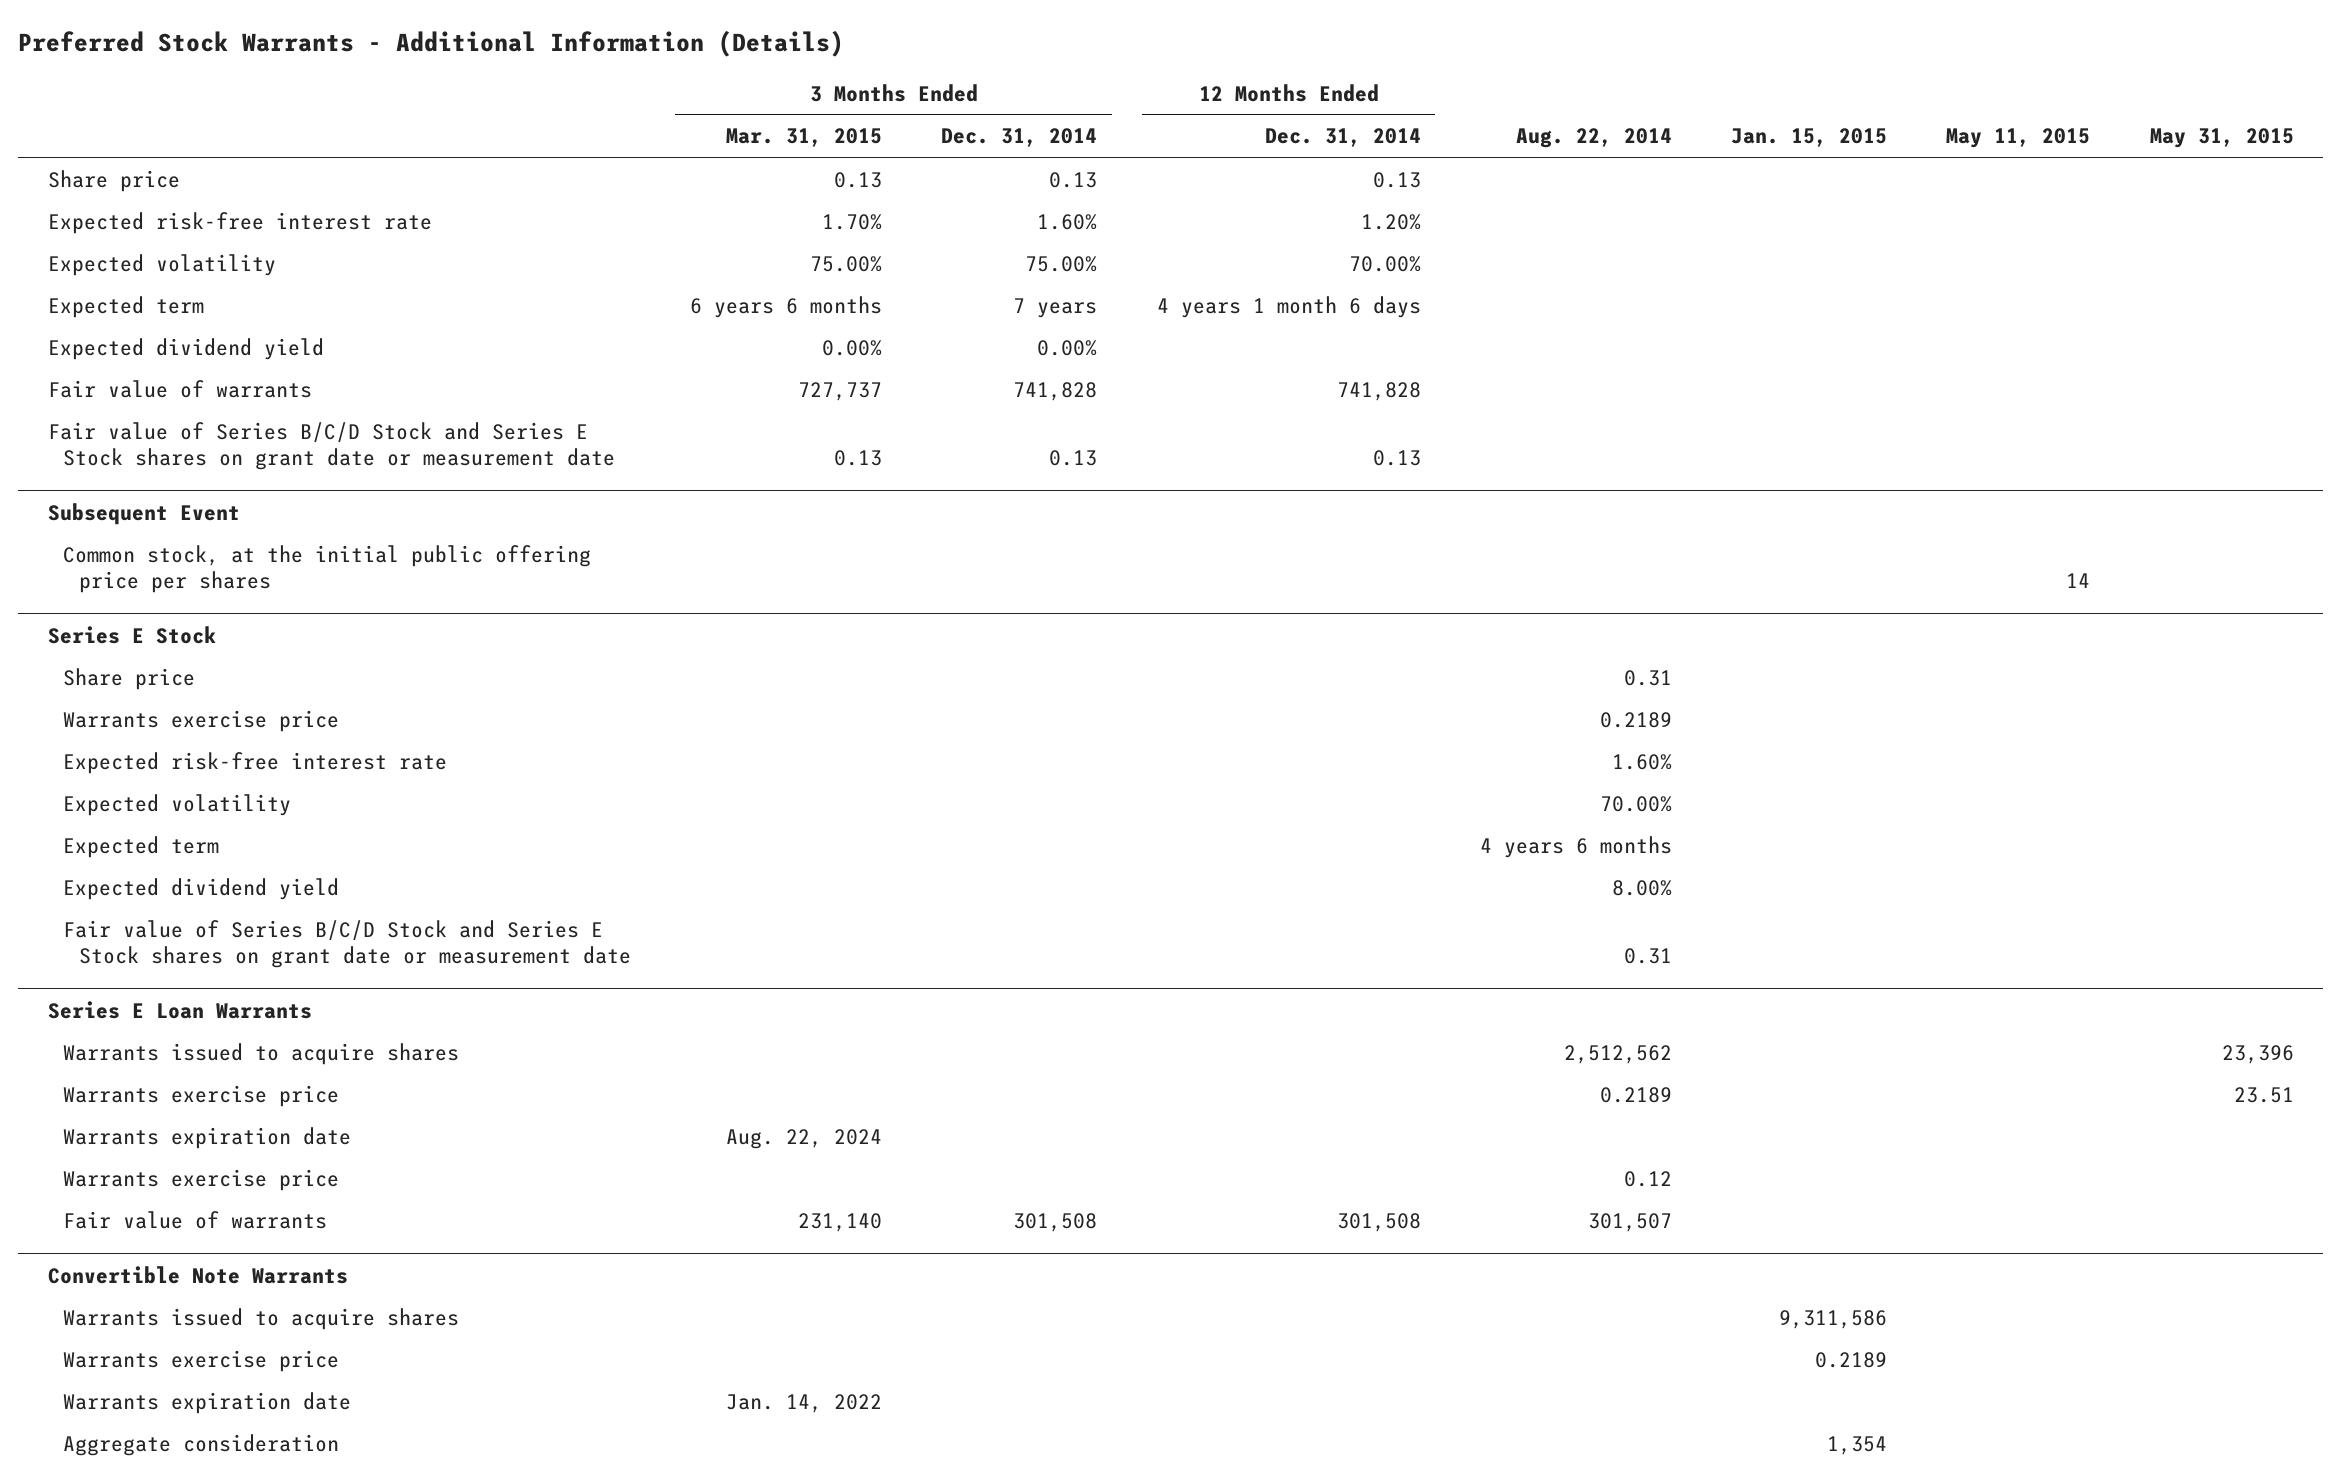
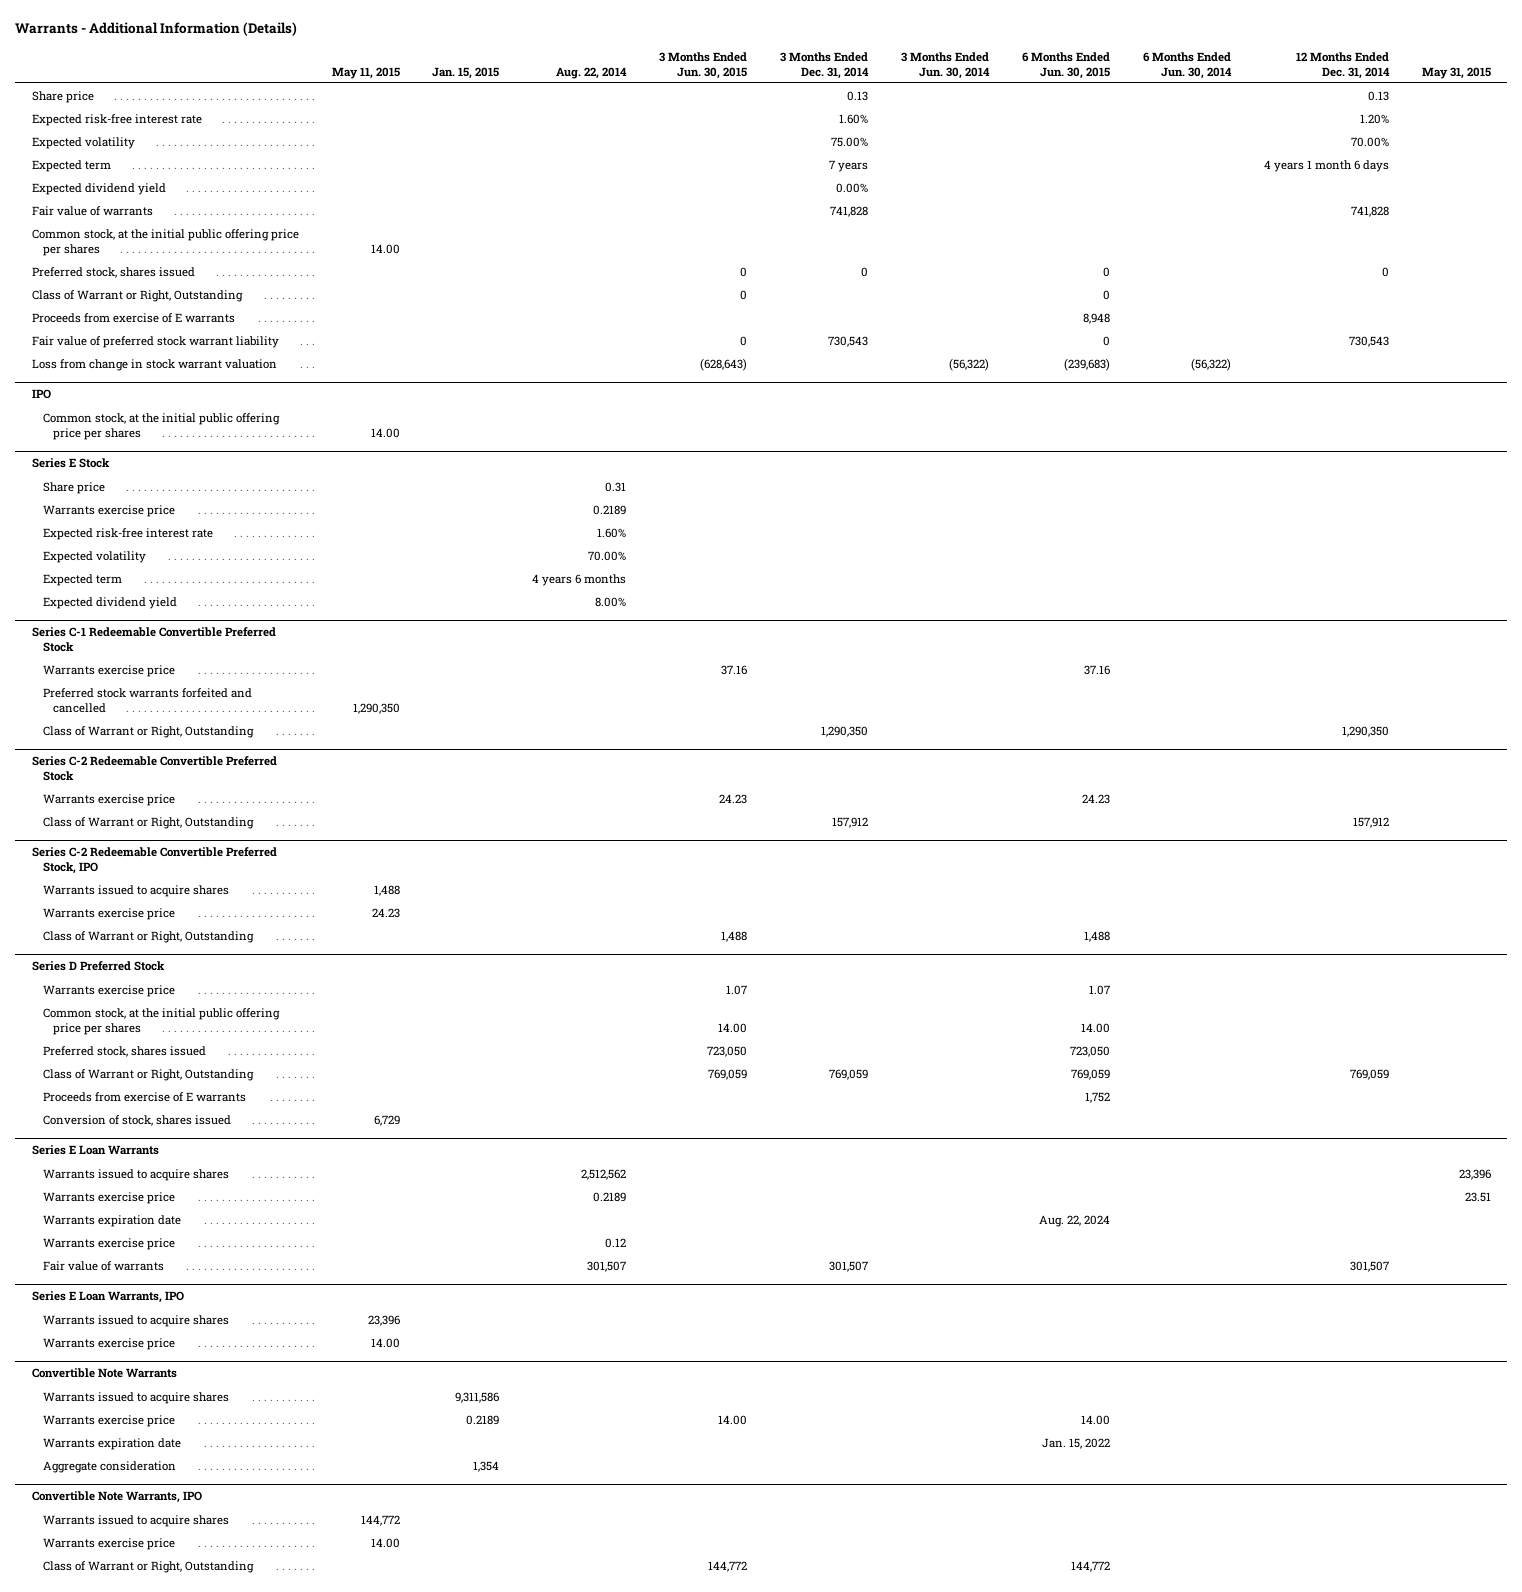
[18,30,845,58] Preferred Stock Warrants - Additional Information (Details) -> [15,22,298,37] Warrants - Additional Information (Details)
[726,128,883,148] Mar. 31, 2015 -> none
none -> [659,51,748,79] 3 Months Ended Jun. 30, 2015
none -> [901,51,991,79] 3 Months Ended Jun. 30, 2014
none -> [1022,51,1111,79] 6 Months Ended Jun. 30, 2015
none -> [1142,51,1232,79] 6 Months Ended Jun. 30, 2014
[47,421,616,470] Fair value of Series B/C/D Stock and Series E Stock shares on grant date or measurement date -> none
[47,502,240,525] Subsequent Event -> none
[63,544,592,593] Common stock, at the initial public offering price per shares -> none
none -> [31,228,299,256] Common stock, at the initial public offering price per shares
none -> [31,266,195,278] Preferred stock, shares issued
none -> [31,289,243,302] Class of Warrant or Right, Outstanding
none -> [31,312,235,323] Proceeds from exercise of E warrants
none -> [31,335,279,348] Fair value of preferred stock warrant liability
none -> [31,358,277,371] Loss from change in stock warrant valuation
none -> [31,389,51,400] IPO
none -> [42,412,280,440] Common stock, at the initial public offering price per shares
[63,919,631,968] Fair value of Series B/C/D Stock and Series E Stock shares on grant date or measurement date -> none
none -> [31,627,276,652] Series C-1 Redeemable Convertible Preferred Stock
none -> [42,664,175,677] Warrants exercise price
none -> [42,687,252,713] Preferred stock warrants forfeited and cancelled
none -> [42,725,254,738] Class of Warrant or Right, Outstanding
none -> [31,756,277,781] Series C-2 Redeemable Convertible Preferred Stock
none -> [42,793,175,806] Warrants exercise price
none -> [42,816,254,829] Class of Warrant or Right, Outstanding
none -> [31,847,277,874] Series C-2 Redeemable Convertible Preferred Stock, IPO
none -> [42,884,229,897] Warrants issued to acquire shares
none -> [42,907,175,920] Warrants exercise price
none -> [42,930,254,943] Class of Warrant or Right, Outstanding
none -> [31,961,165,972] Series D Preferred Stock
none -> [42,984,175,997] Warrants exercise price
none -> [42,1007,280,1035] Common stock, at the initial public offering price per shares
none -> [42,1045,206,1057] Preferred stock, shares issued
none -> [42,1068,254,1081] Class of Warrant or Right, Outstanding
none -> [42,1091,246,1102] Proceeds from exercise of E warrants
none -> [42,1114,231,1126] Conversion of stock, shares issued
[1013,1212,1098,1232] 301,508 -> [829,1260,869,1272] 301,507
[1336,1212,1421,1232] 301,508 -> [1349,1260,1389,1272] 301,507
none -> [31,1291,184,1304] Series E Loan Warrants, IPO
none -> [42,1314,229,1327] Warrants issued to acquire shares
none -> [42,1337,175,1350] Warrants exercise price
none -> [31,1491,202,1504] Convertible Note Warrants, IPO
none -> [42,1514,229,1527] Warrants issued to acquire shares
none -> [42,1537,175,1550] Warrants exercise price
none -> [42,1560,254,1573] Class of Warrant or Right, Outstanding

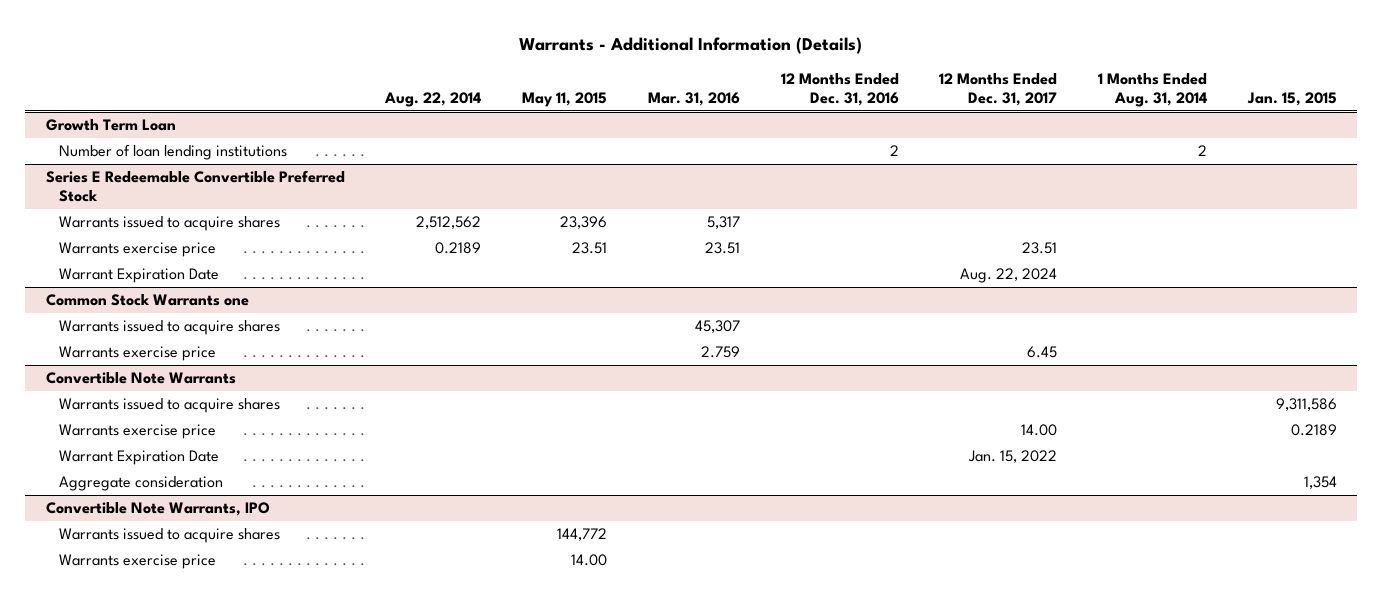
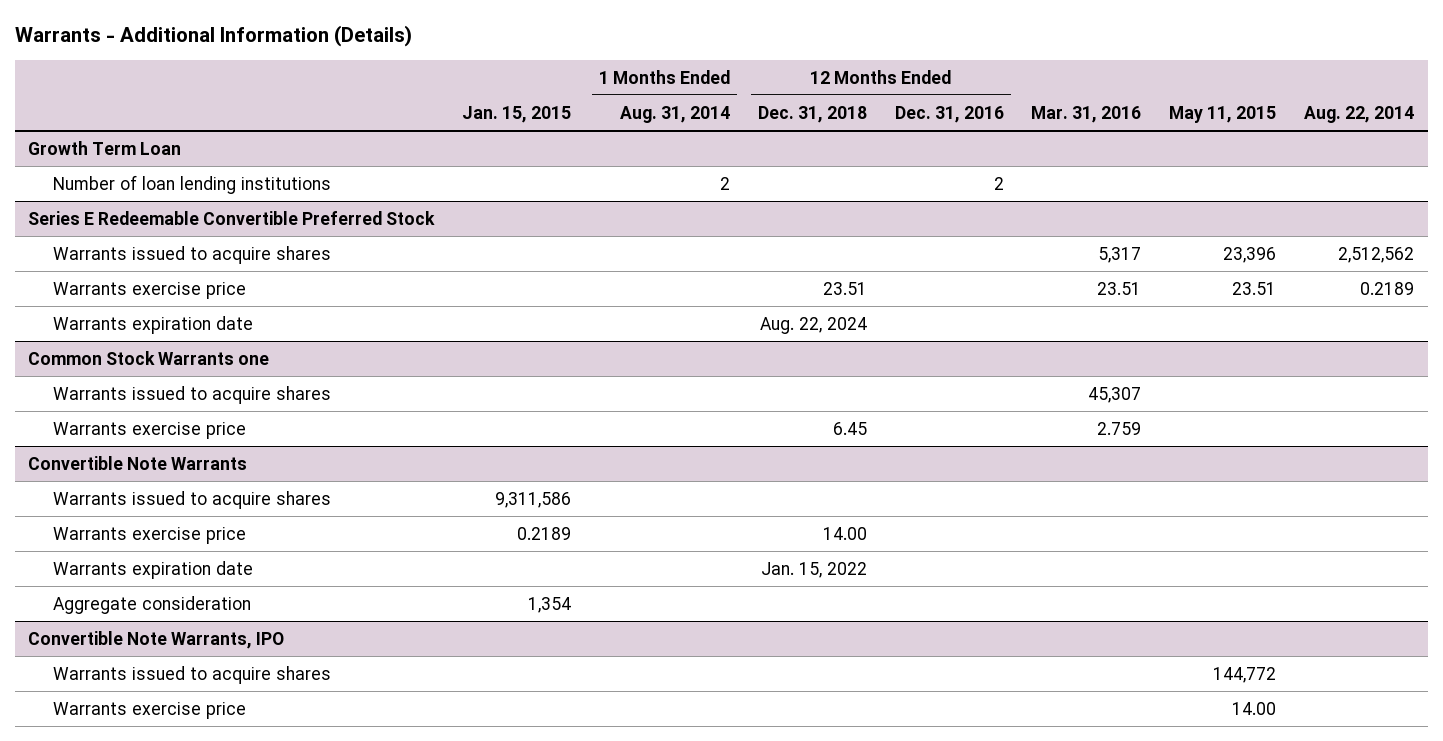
[939,72,1058,106] 12 Months Ended Dec. 31, 2017 -> none
none -> [757,105,867,123] Dec. 31, 2018
[58,268,219,284] Warrant Expiration Date -> [53,315,254,334] Warrants expiration date
[58,450,219,466] Warrant Expiration Date -> [53,560,254,579] Warrants expiration date

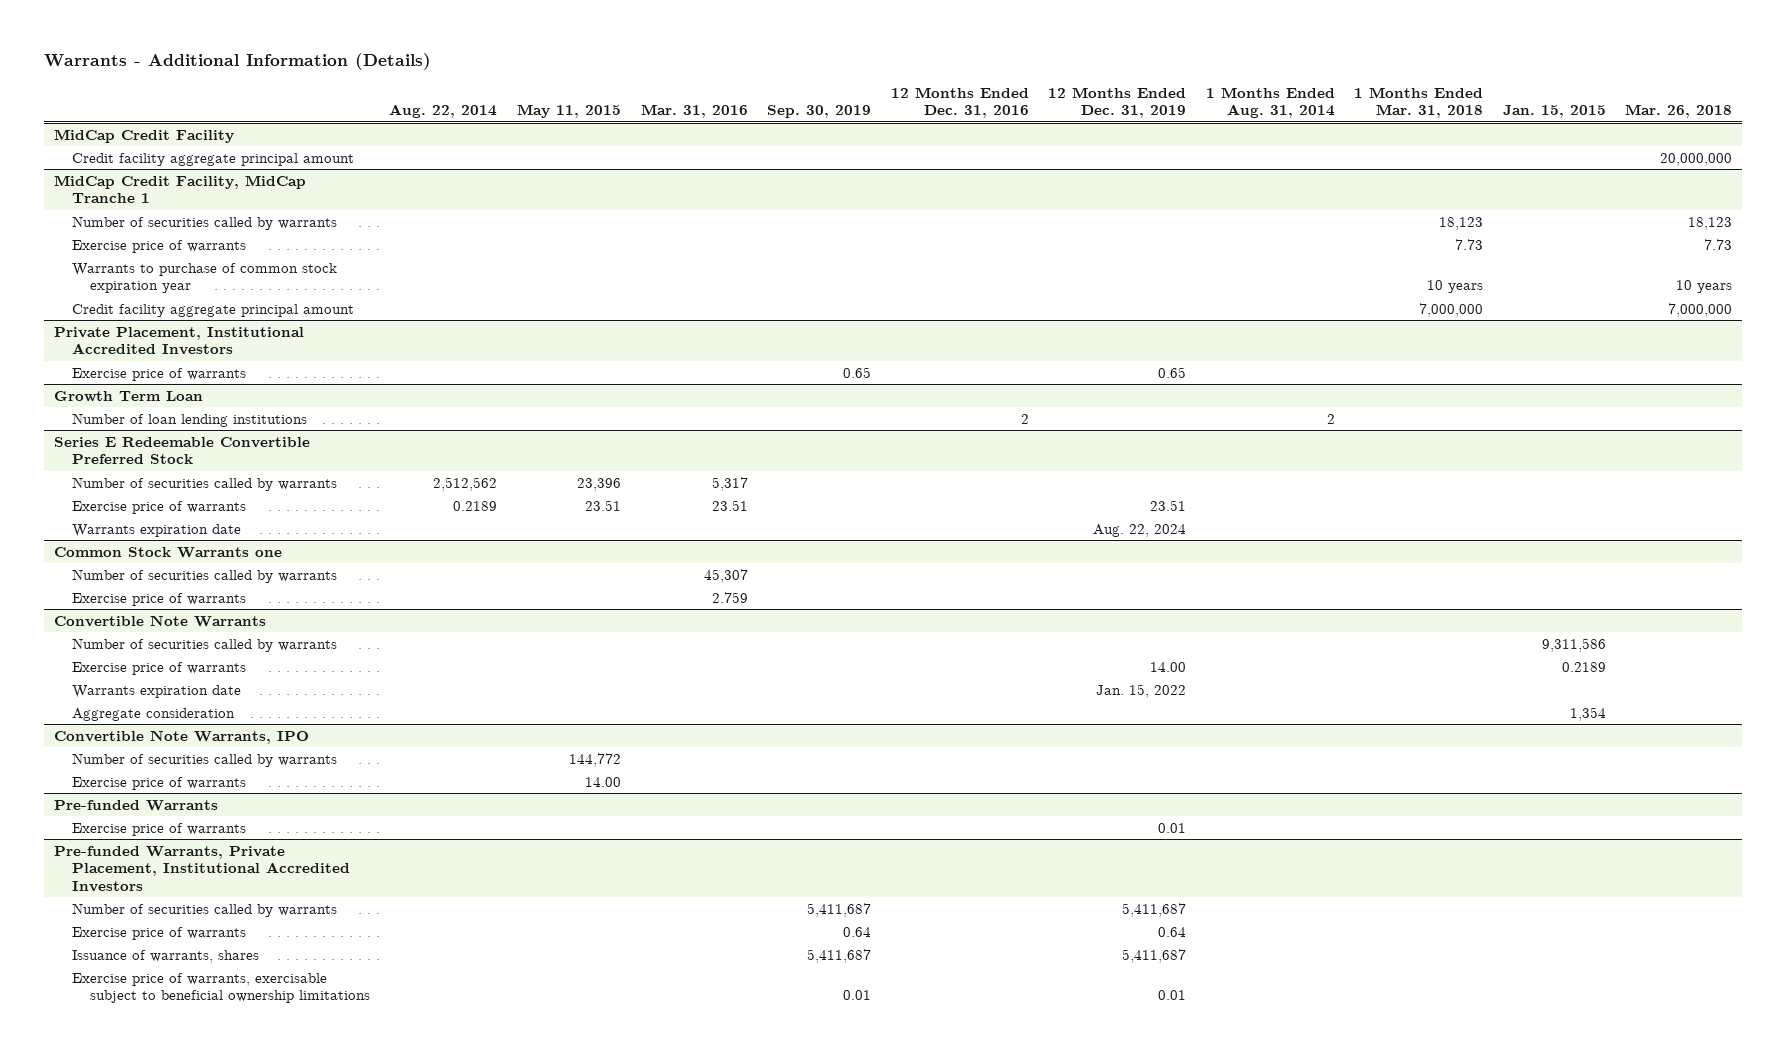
[757,105,867,123] Dec. 31, 2018 -> none
none -> [767,105,872,119] Sep. 30, 2019
none -> [1048,86,1187,119] 12 Months Ended Dec. 31, 2019
none -> [1354,86,1484,119] 1 Months Ended Mar. 31, 2018
none -> [1625,104,1733,119] Mar. 26, 2018
none -> [53,128,234,143] MidCap Credit Facility
none -> [71,152,354,166] Credit facility aggregate principal amount
none -> [53,174,306,204] MidCap Credit Facility, MidCap Tranche 1
none -> [71,215,337,230] Number of securities called by warrants
none -> [71,239,246,253] Exercise price of warrants
none -> [71,262,337,294] Warrants to purchase of common stock expiration year
none -> [71,303,354,317] Credit facility aggregate principal amount
none -> [53,326,304,356] Private Placement, Institutional Accredited Investors
none -> [71,367,246,381] Exercise price of warrants
[53,245,332,264] Warrants issued to acquire shares -> [71,476,337,491] Number of securities called by warrants
[53,281,247,299] Warrants exercise price -> [71,500,246,514] Exercise price of warrants
[53,385,332,404] Warrants issued to acquire shares -> [71,568,337,583] Number of securities called by warrants
[53,421,247,439] Warrants exercise price -> [71,592,246,606] Exercise price of warrants
[53,490,332,509] Warrants issued to acquire shares -> [71,637,337,652] Number of securities called by warrants
[53,526,247,544] Warrants exercise price -> [71,661,246,675] Exercise price of warrants
[53,665,332,684] Warrants issued to acquire shares -> [71,752,337,767] Number of securities called by warrants
[53,701,247,719] Warrants exercise price -> [71,776,246,790] Exercise price of warrants
none -> [53,799,218,811] Pre-funded Warrants
none -> [71,822,246,836] Exercise price of warrants
none -> [53,845,350,892] Pre-funded Warrants, Private Placement, Institutional Accredited Investors
none -> [71,902,337,917] Number of securities called by warrants
none -> [71,926,246,940] Exercise price of warrants
none -> [71,949,259,963] Issuance of warrants, shares
none -> [71,972,370,1004] Exercise price of warrants, exercisable subject to beneficial ownership limitations

